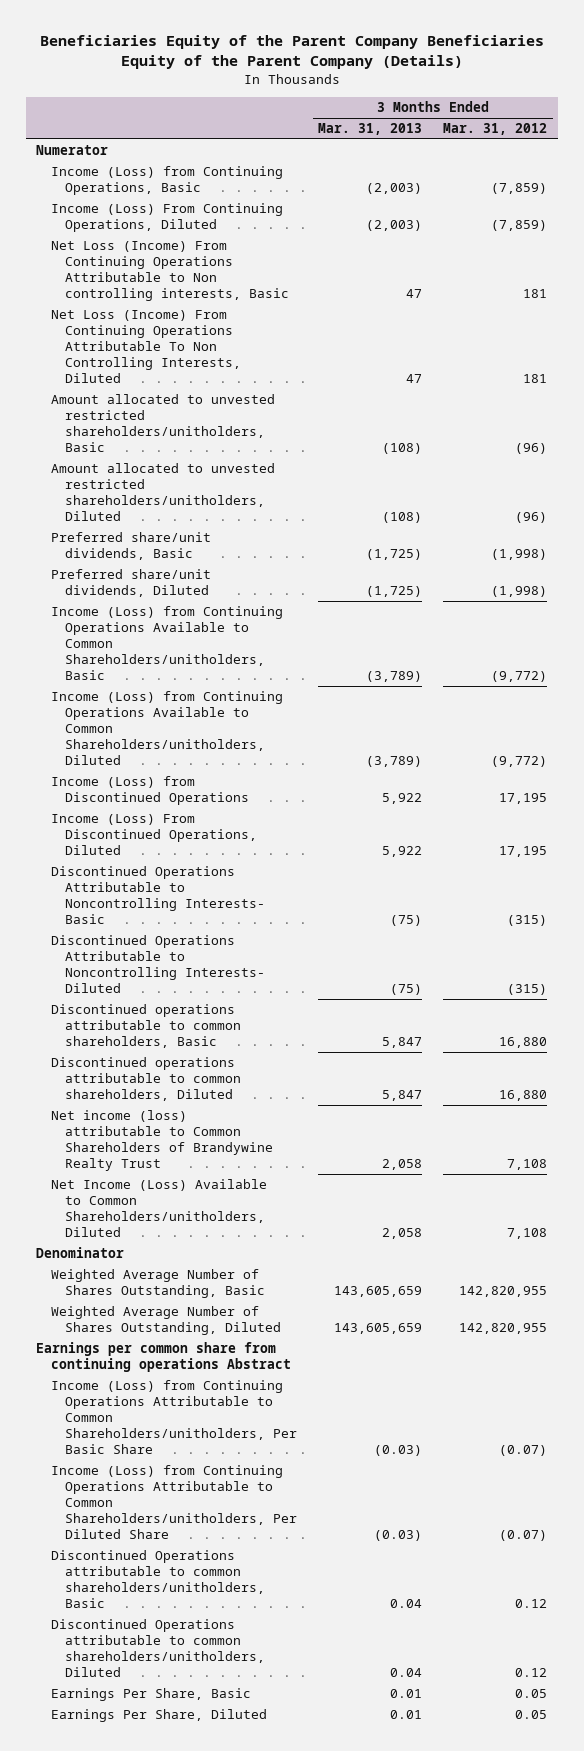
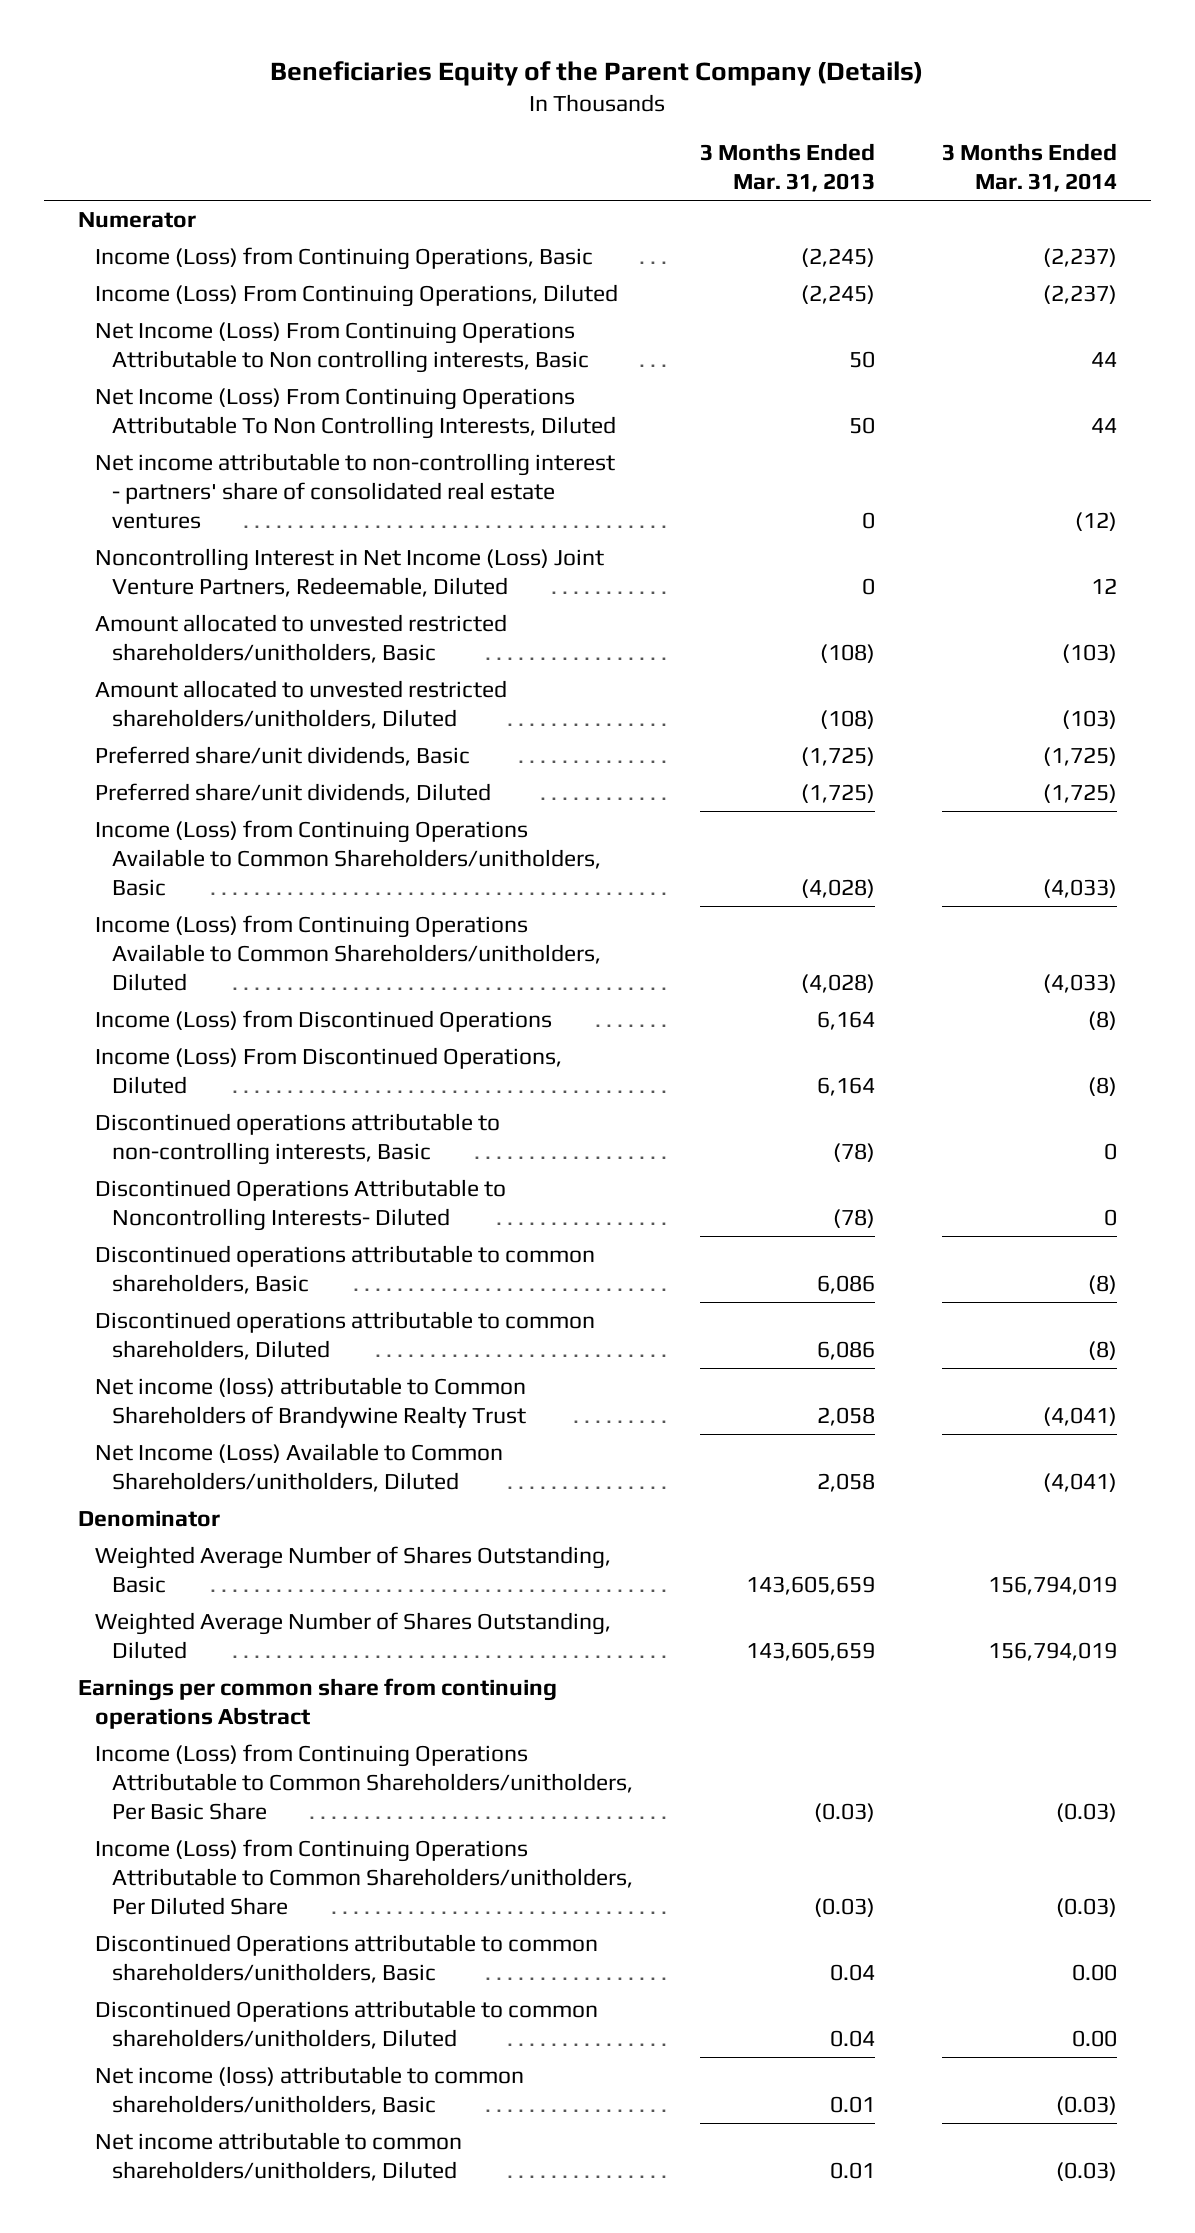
[39,35,544,70] Beneficiaries Equity of the Parent Company Beneficiaries Equity of the Parent Company (Details) -> [270,60,924,86] Beneficiaries Equity of the Parent Company (Details)
[443,123,548,136] Mar. 31, 2012 -> none
none -> [942,143,1118,193] 3 Months Ended Mar. 31, 2014
[366,183,423,195] (2,003) -> [801,248,876,268] (2,245)
[366,220,423,232] (2,003) -> [801,285,876,305] (2,245)
[50,241,289,302] Net Loss (Income) From Continuing Operations Attributable to Non controlling interests, Basic -> [94,322,590,374] Net Income (Loss) From Continuing Operations Attributable to Non controlling interests, Basic
[406,289,423,299] 47 -> [849,351,876,369] 50
[50,310,241,383] Net Loss (Income) From Continuing Operations Attributable To Non Controlling Interests, Diluted -> [94,388,617,440] Net Income (Loss) From Continuing Operations Attributable To Non Controlling Interests, Diluted
[406,373,423,383] 47 -> [849,417,876,435] 50
none -> [94,453,615,530] Net income attributable to non-controlling interest - partners' share of consolidated real estate ventures
none -> [94,548,604,598] Noncontrolling Interest in Net Income (Loss) Joint Venture Partners, Redeemable, Diluted
[366,670,423,682] (3,789) -> [801,879,876,899] (4,028)
[366,755,423,767] (3,789) -> [801,974,876,994] (4,028)
[382,793,423,805] 5,922 -> [817,1011,876,1031] 6,164
[382,846,423,858] 5,922 -> [817,1077,876,1097] 6,164
[50,866,265,925] Discontinued Operations Attributable to Noncontrolling Interests- Basic -> [94,1113,500,1166] Discontinued operations attributable to non-controlling interests, Basic
[390,915,423,927] (75) -> [833,1143,876,1163] (78)
[390,984,423,996] (75) -> [833,1209,876,1229] (78)
[382,1037,423,1049] 5,847 -> [817,1275,876,1295] 6,086
[382,1090,423,1102] 5,847 -> [817,1341,876,1361] 6,086
[50,1688,251,1702] Earnings Per Share, Basic -> [94,2066,524,2116] Net income (loss) attributable to common shareholders/unitholders, Basic
[50,1709,267,1723] Earnings Per Share, Diluted -> [94,2132,462,2182] Net income attributable to common shareholders/unitholders, Diluted

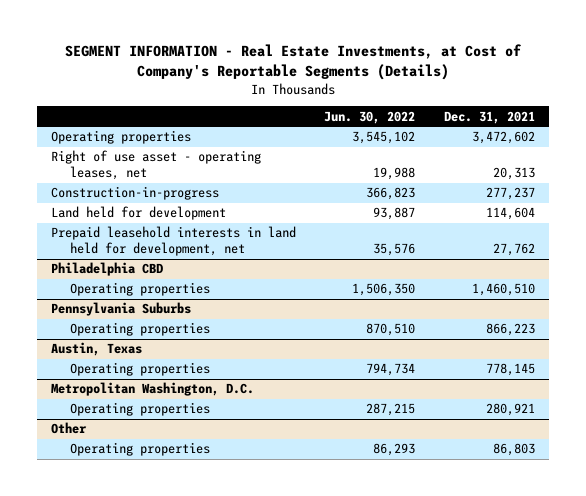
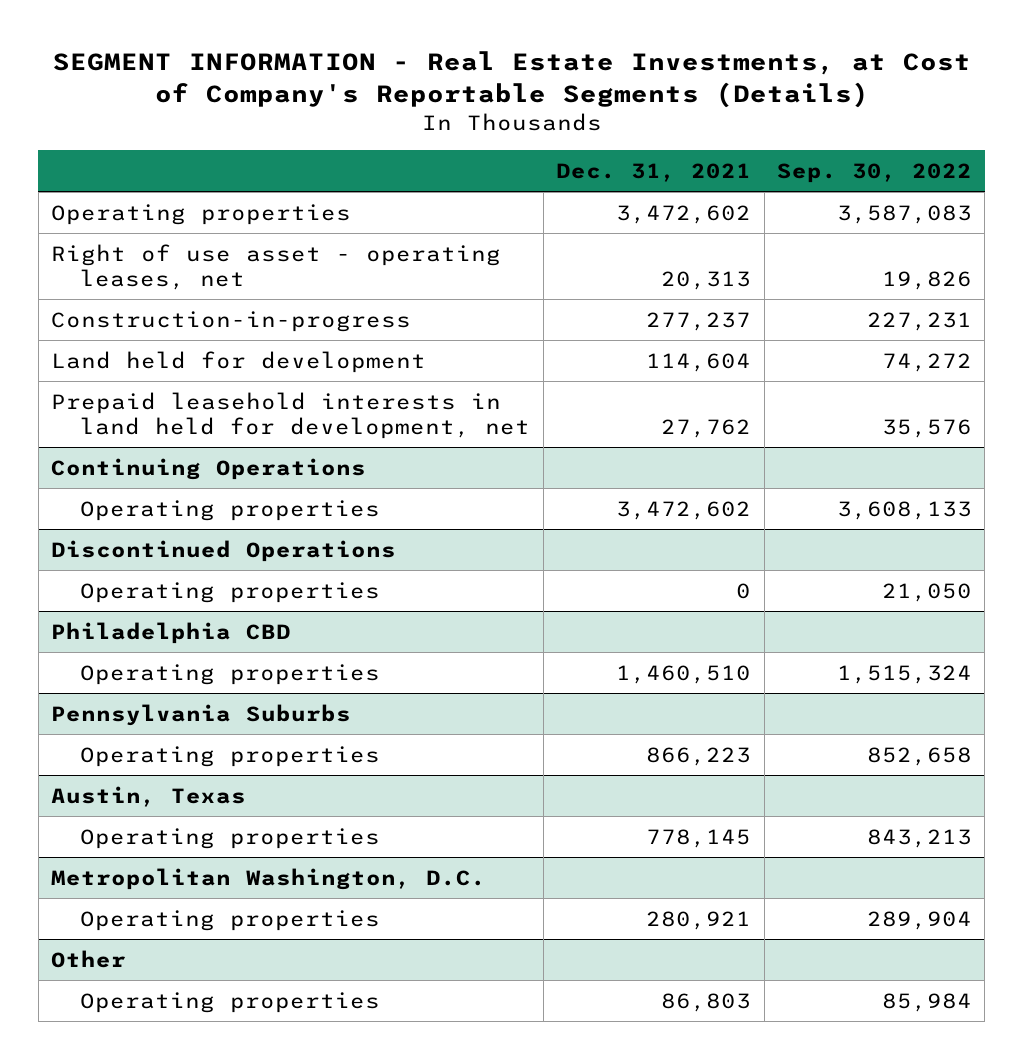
[324,110,416,124] Jun. 30, 2022 -> none
none -> [777,162,973,183] Sep. 30, 2022
none -> [50,457,366,480] Continuing Operations
none -> [80,499,381,521] Operating properties
none -> [50,539,396,562] Discontinued Operations
none -> [80,581,381,603] Operating properties

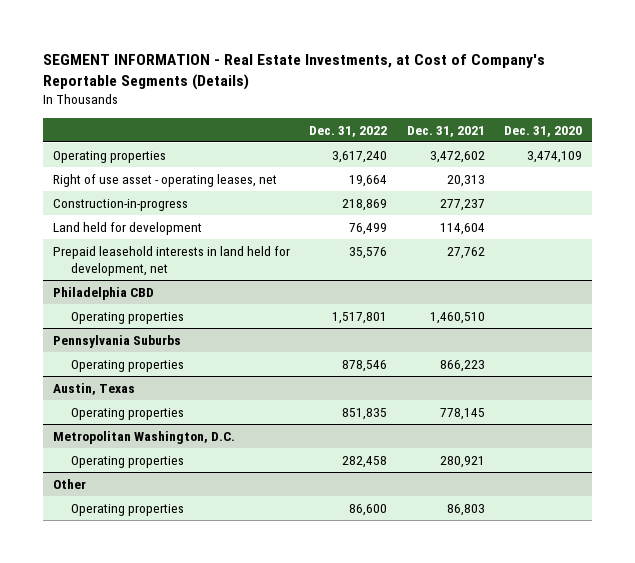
[777,162,973,183] Sep. 30, 2022 -> none
none -> [309,125,388,137] Dec. 31, 2022
none -> [503,125,582,137] Dec. 31, 2020
[50,457,366,480] Continuing Operations -> none
[80,499,381,521] Operating properties -> none
[50,539,396,562] Discontinued Operations -> none
[80,581,381,603] Operating properties -> none

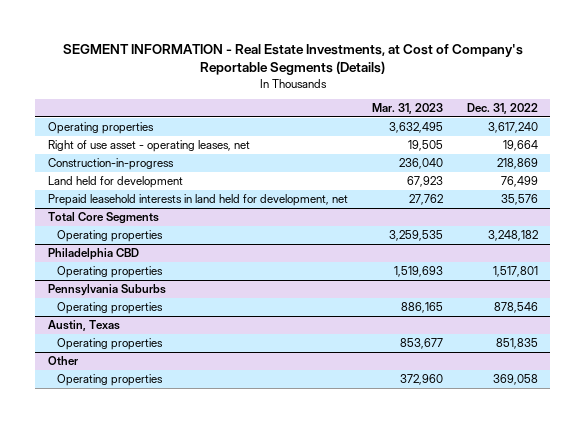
[406,125,485,137] Dec. 31, 2021 -> none
[503,125,582,137] Dec. 31, 2020 -> none
none -> [371,103,443,115] Mar. 31, 2023
none -> [47,212,159,225] Total Core Segments
none -> [56,230,163,243] Operating properties
[53,430,236,444] Metropolitan Washington, D.C. -> none
[70,455,184,468] Operating properties -> none
[349,503,388,516] 86,600 -> [492,374,538,386] 369,058

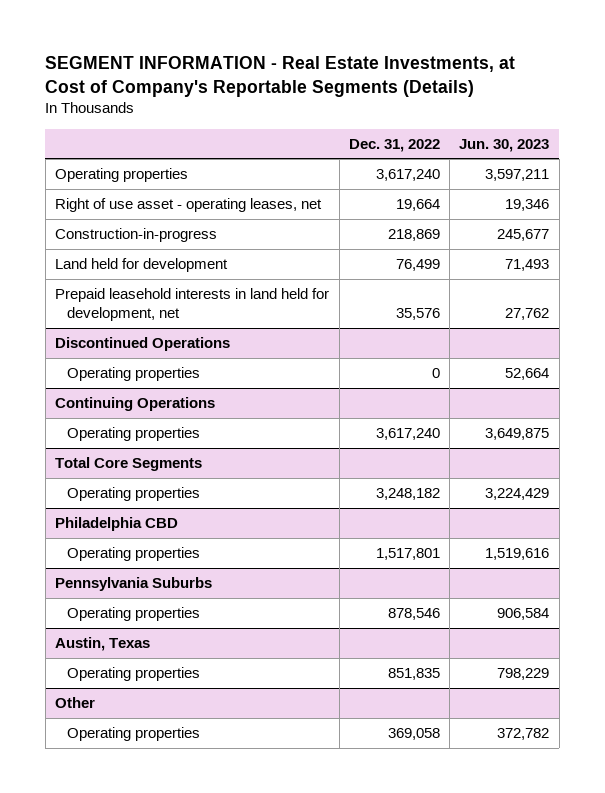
[371,103,443,115] Mar. 31, 2023 -> none
none -> [459,138,550,152] Jun. 30, 2023
none -> [55,337,231,352] Discontinued Operations
none -> [66,367,200,382] Operating properties
none -> [55,397,216,412] Continuing Operations
none -> [66,427,200,442] Operating properties

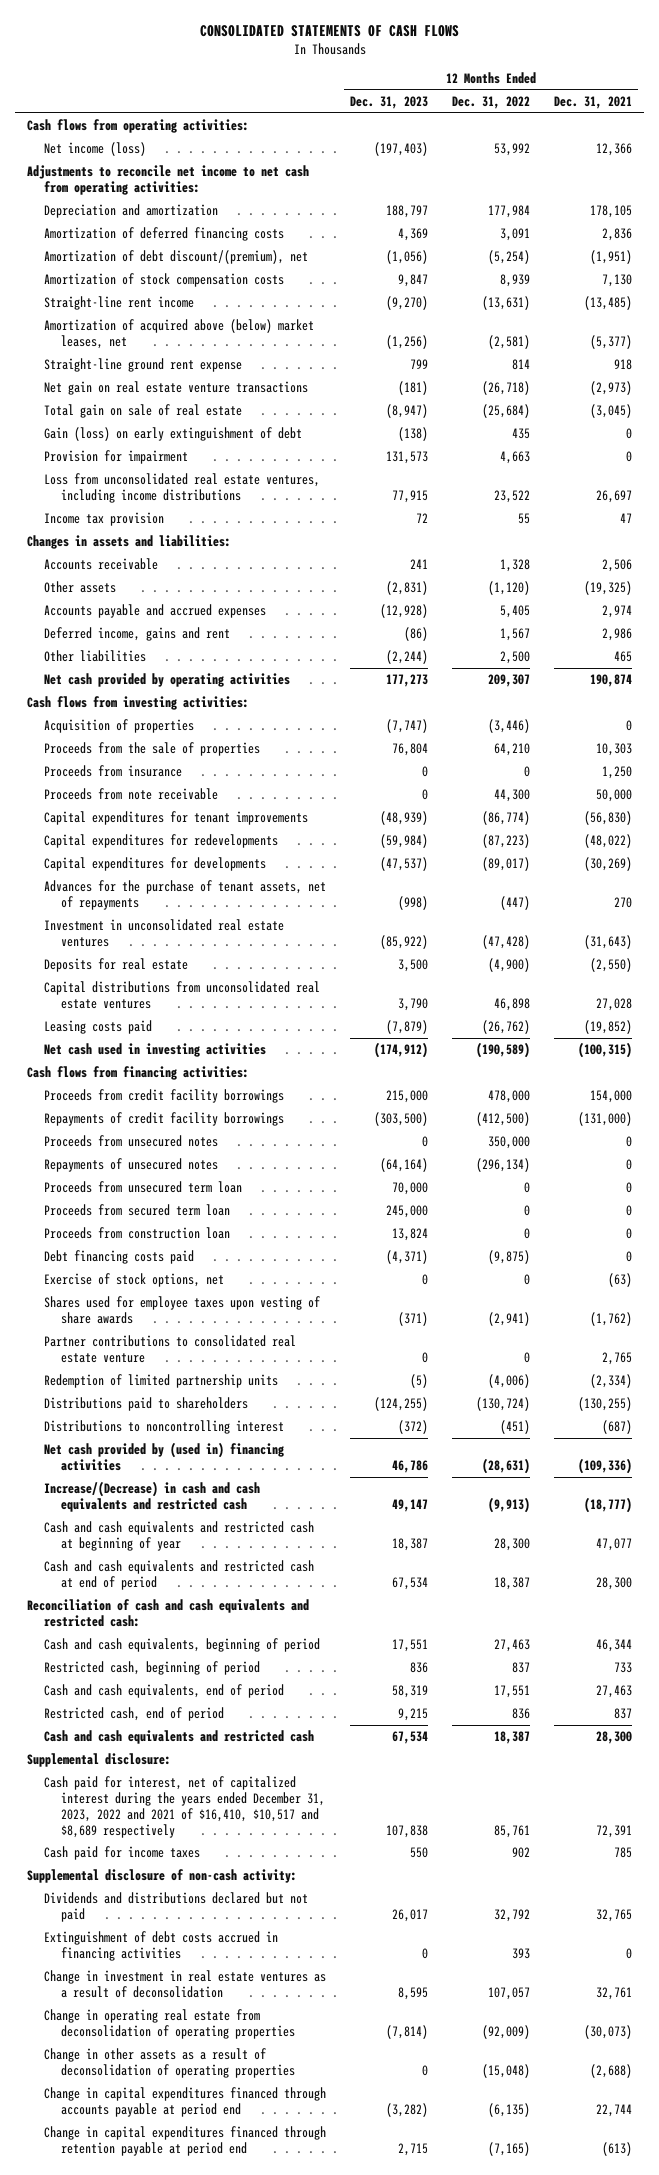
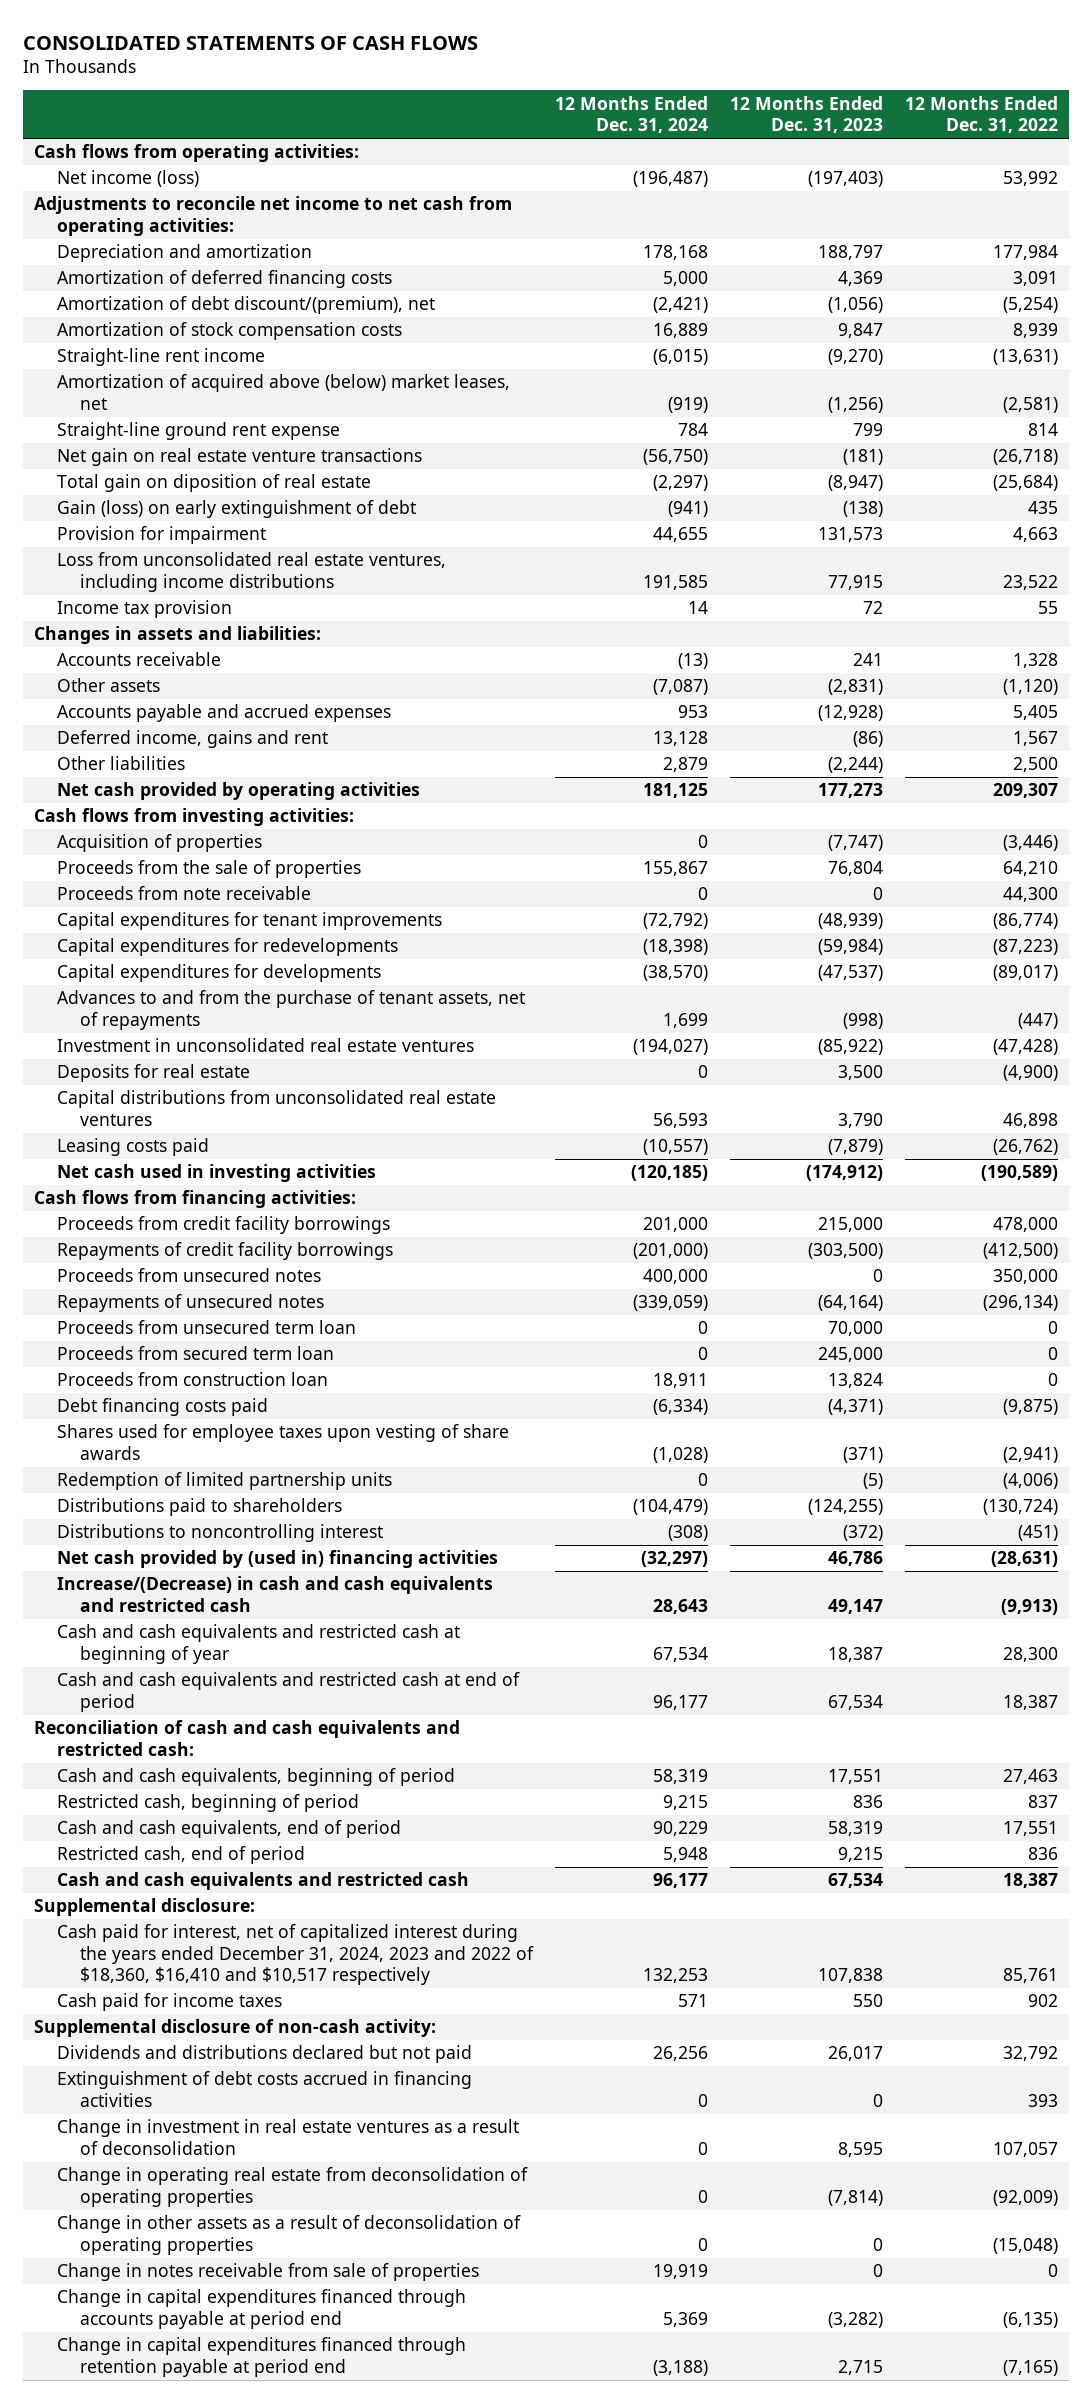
[554,96,633,110] Dec. 31, 2021 -> none
none -> [555,95,709,134] 12 Months Ended Dec. 31, 2024
[43,404,242,419] Total gain on sale of real estate -> [57,474,372,493] Total gain on diposition of real estate
[43,765,182,778] Proceeds from insurance -> none
[43,880,326,910] Advances for the purchase of tenant assets, net of repayments -> [57,990,526,1030] Advances to and from the purchase of tenant assets, net of repayments
[43,1273,224,1288] Exercise of stock options, net -> none
[43,1335,296,1363] Partner contributions to consolidated real estate venture -> none
[43,1776,325,1838] Cash paid for interest, net of capitalized interest during the years ended December 31, 2023, 2022 and 2021 of $16,410, $10,517 and $8,689 respectively -> [57,1924,535,1986] Cash paid for interest, net of capitalized interest during the years ended December 31, 2024, 2023 and 2022 of $18,360, $16,410 and $10,517 respectively
none -> [57,2263,480,2282] Change in notes receivable from sale of properties

